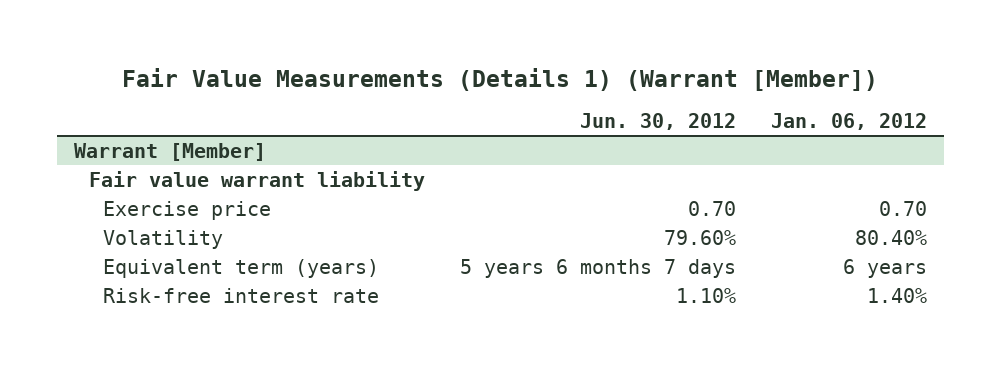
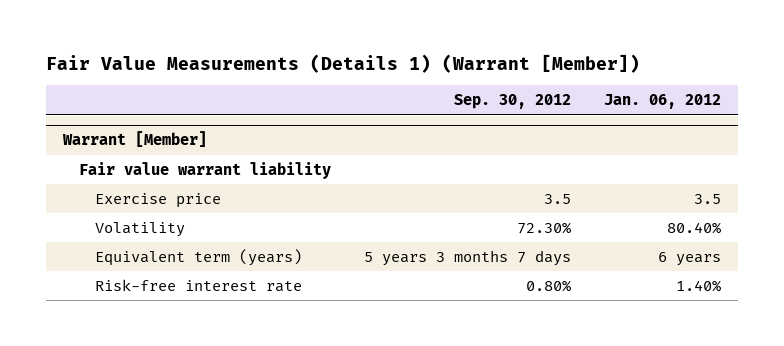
[579,112,736,130] Jun. 30, 2012 -> none
none -> [454,94,572,110] Sep. 30, 2012
[878,200,927,216] 0.70 -> [694,194,722,205] 3.5

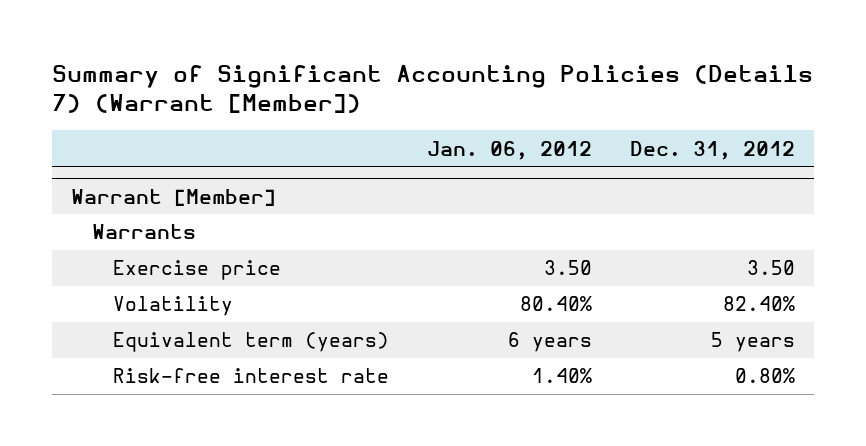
[46,53,641,73] Fair Value Measurements (Details 1) (Warrant [Member]) -> [52,64,814,114] Summary of Significant Accounting Policies (Details 7) (Warrant [Member])
[454,94,572,110] Sep. 30, 2012 -> none
none -> [630,140,796,160] Dec. 31, 2012
[79,162,332,180] Fair value warrant liability -> [92,224,197,240] Warrants
[694,194,722,205] 3.5 -> [544,260,593,276] 3.50

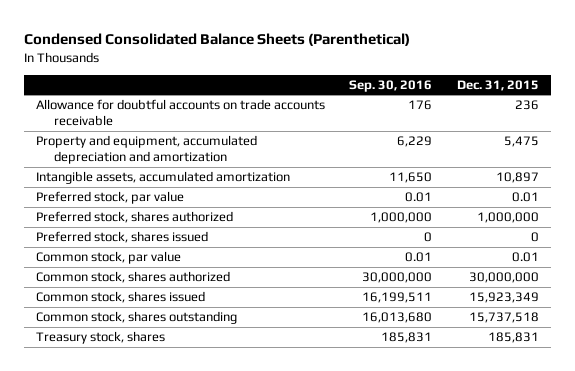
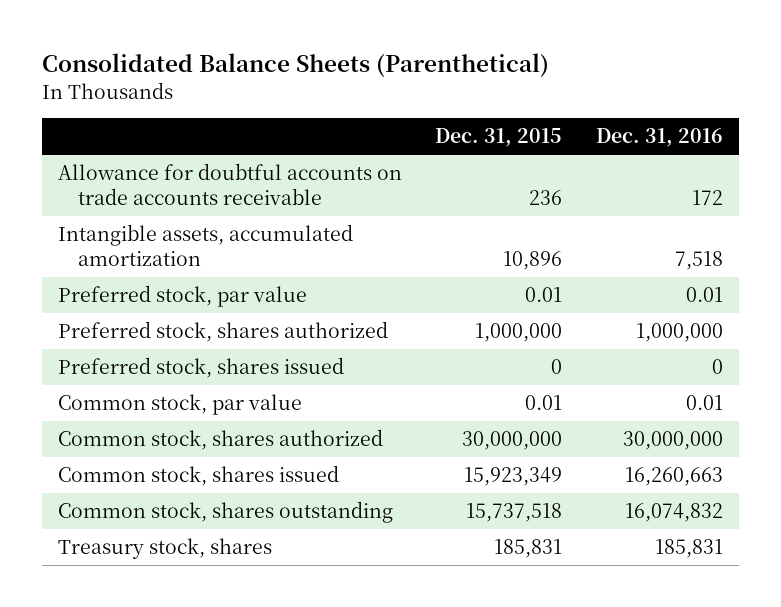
[24,33,411,47] Condensed Consolidated Balance Sheets (Parenthetical) -> [41,53,549,78] Consolidated Balance Sheets (Parenthetical)
[349,79,433,92] Sep. 30, 2016 -> none
none -> [595,128,723,148] Dec. 31, 2016
[36,135,258,165] Property and equipment, accumulated depreciation and amortization -> none
[495,172,539,184] 10,897 -> [503,251,563,271] 10,896

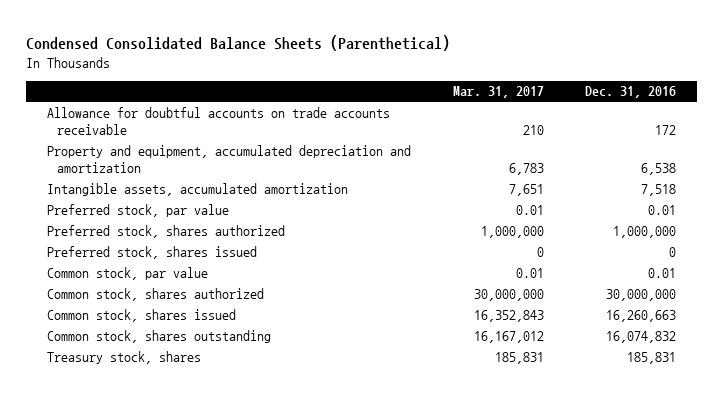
[41,53,549,78] Consolidated Balance Sheets (Parenthetical) -> [25,34,450,51] Condensed Consolidated Balance Sheets (Parenthetical)
[435,128,563,148] Dec. 31, 2015 -> none
none -> [452,86,544,99] Mar. 31, 2017
none -> [46,144,411,174] Property and equipment, accumulated depreciation and amortization

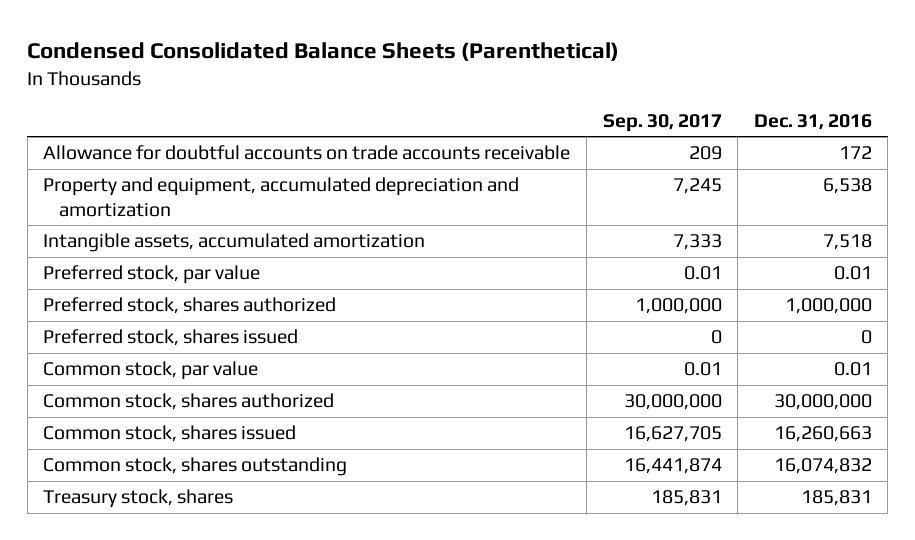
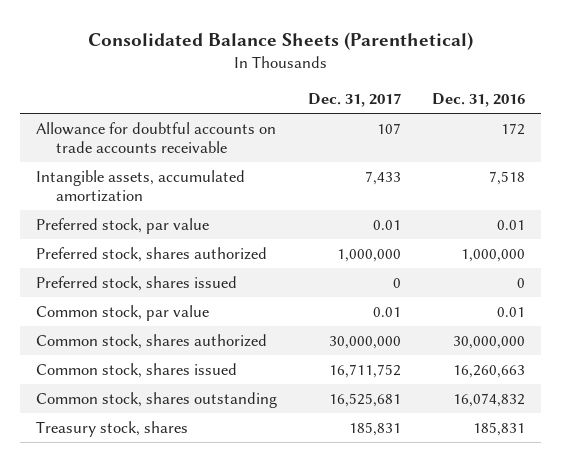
[27,41,620,61] Condensed Consolidated Balance Sheets (Parenthetical) -> [87,31,473,50] Consolidated Balance Sheets (Parenthetical)
[602,113,722,132] Sep. 30, 2017 -> none
none -> [308,93,402,108] Dec. 31, 2017
[43,177,520,217] Property and equipment, accumulated depreciation and amortization -> none

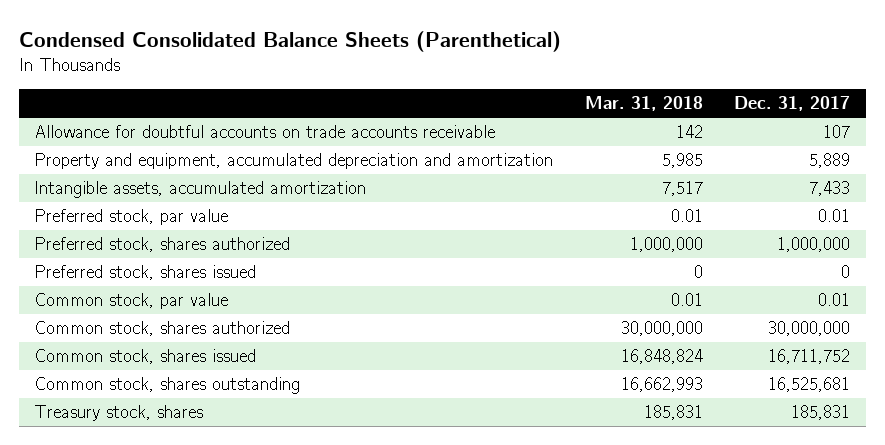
[87,31,473,50] Consolidated Balance Sheets (Parenthetical) -> [18,30,561,52] Condensed Consolidated Balance Sheets (Parenthetical)
[432,93,526,108] Dec. 31, 2016 -> none
none -> [584,96,703,112] Mar. 31, 2018
none -> [34,153,554,170] Property and equipment, accumulated depreciation and amortization

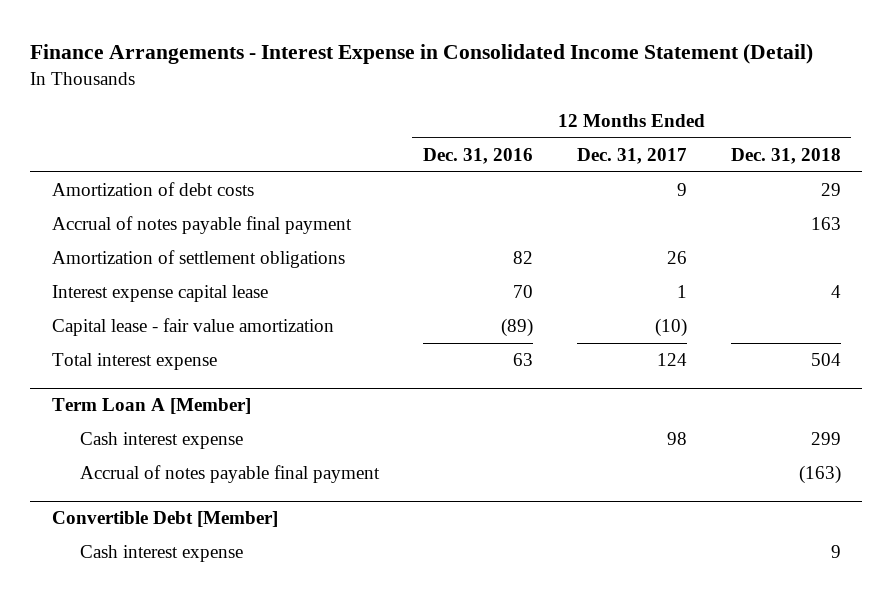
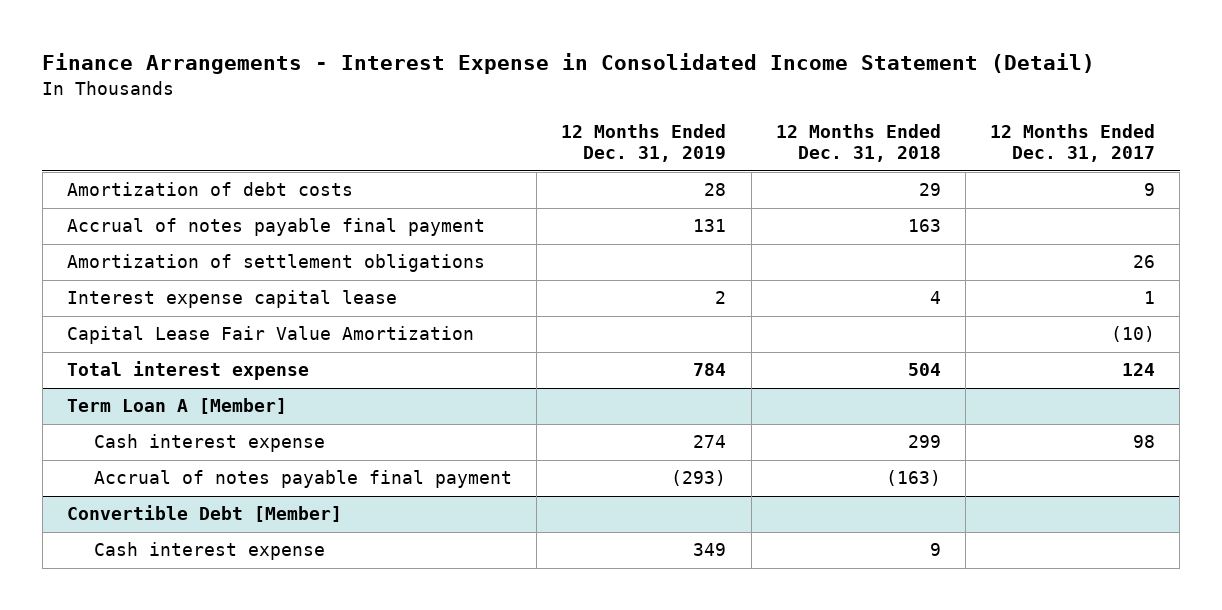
[422,147,533,164] Dec. 31, 2016 -> none
none -> [561,123,727,163] 12 Months Ended Dec. 31, 2019
[51,318,334,337] Capital lease - fair value amortization -> [66,326,474,345] Capital Lease Fair Value Amortization

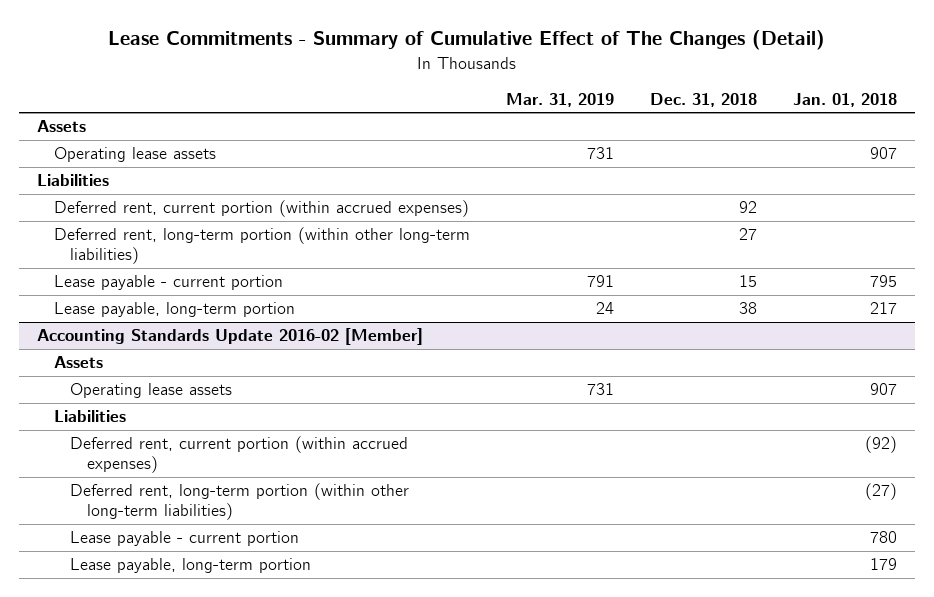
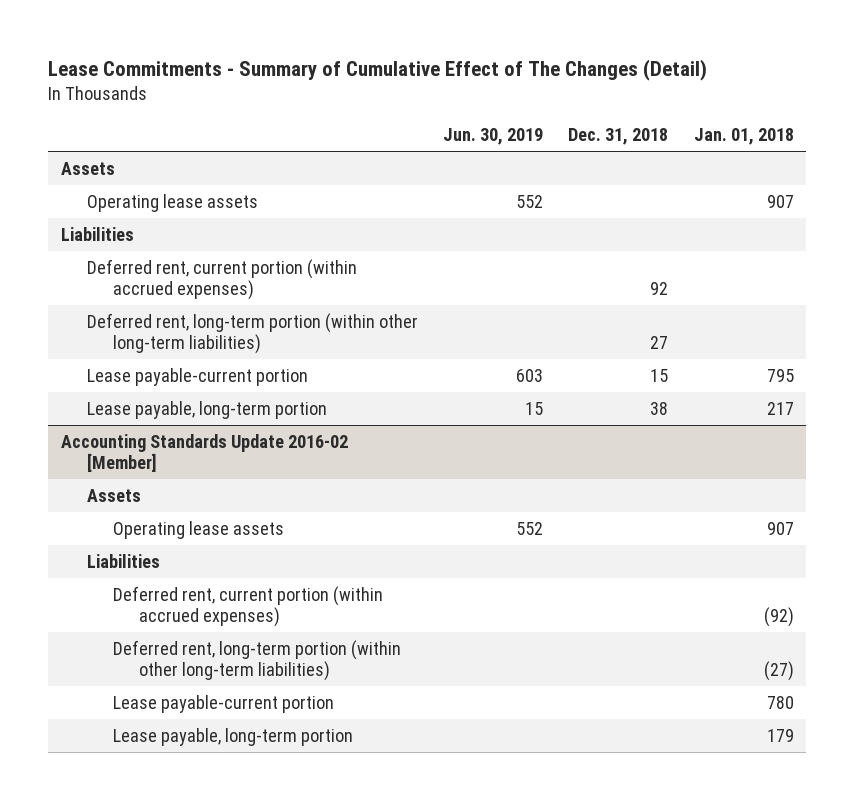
[505,92,614,107] Mar. 31, 2019 -> none
none -> [443,127,544,145] Jun. 30, 2019
[53,275,283,291] Lease payable - current portion -> [86,368,308,387] Lease payable-current portion
[70,531,300,547] Lease payable - current portion -> [112,695,334,714] Lease payable-current portion

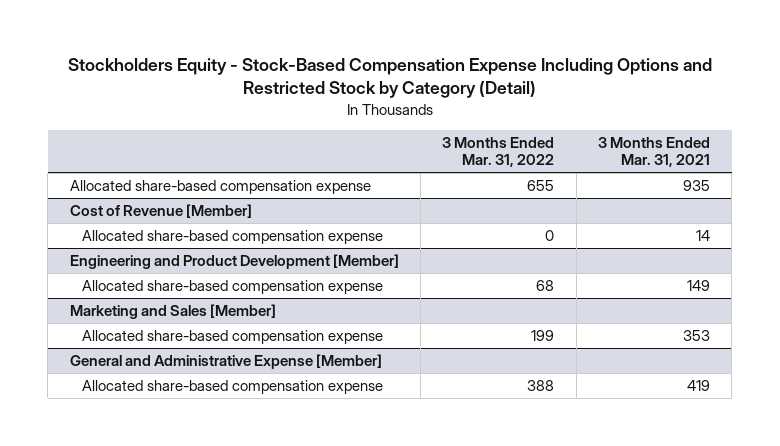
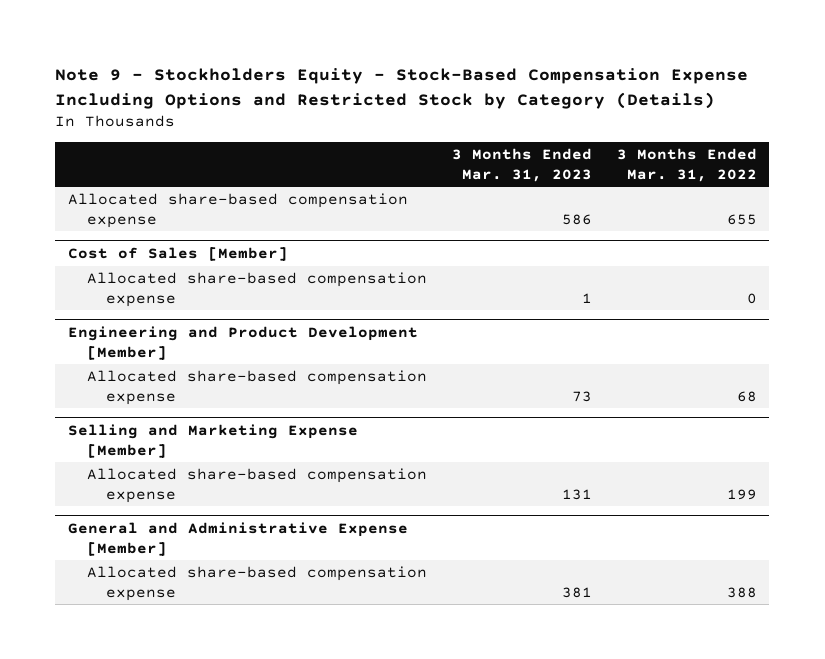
[67,58,712,99] Stockholders Equity - Stock-Based Compensation Expense Including Options and Restricted Stock by Category (Detail) -> [55,68,749,109] Note 9 - Stockholders Equity - Stock-Based Compensation Expense Including Options and Restricted Stock by Category (Details)
[598,136,711,168] 3 Months Ended Mar. 31, 2021 -> none
none -> [451,148,592,182] 3 Months Ended Mar. 31, 2023
[69,204,252,219] Cost of Revenue [Member] -> [67,246,288,261] Cost of Sales [Member]
[69,304,276,320] Marketing and Sales [Member] -> [67,423,358,458] Selling and Marketing Expense [Member]

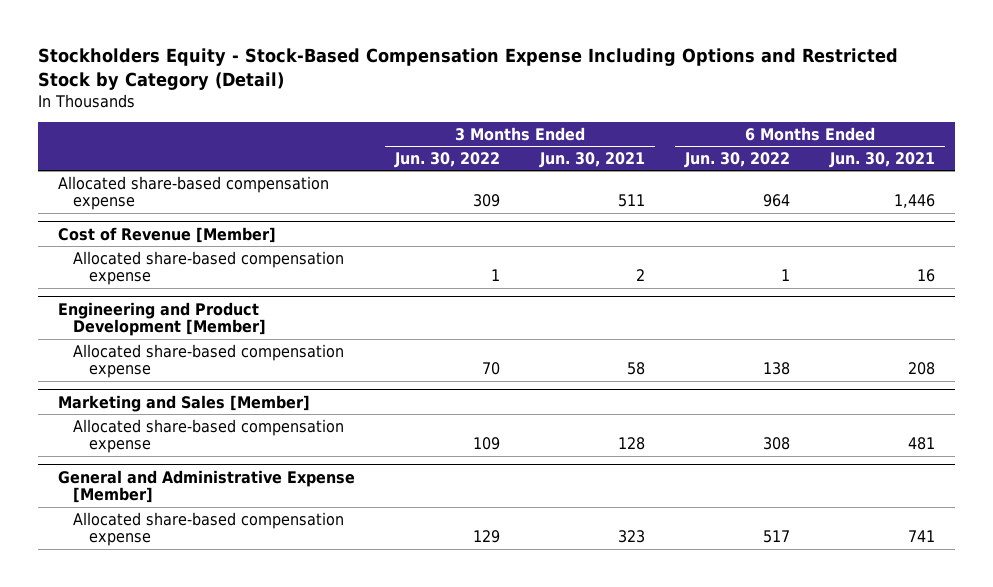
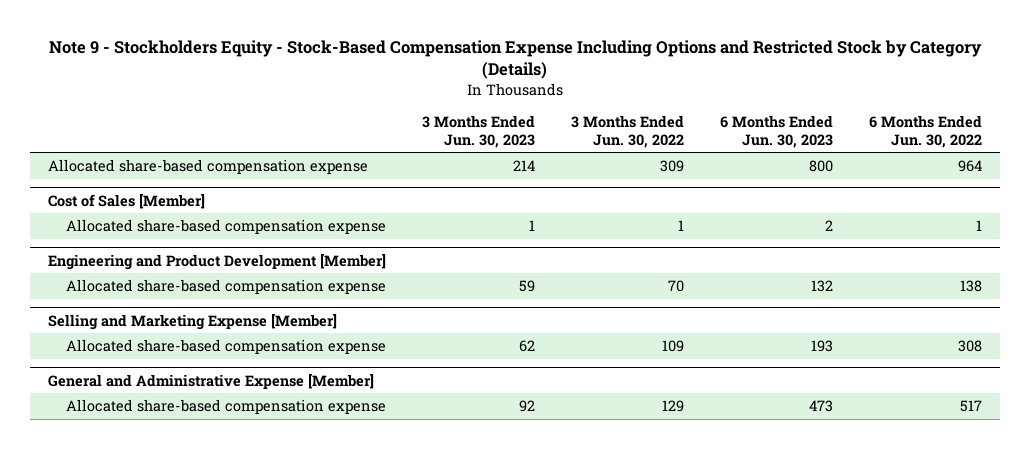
[38,48,899,90] Stockholders Equity - Stock-Based Compensation Expense Including Options and Restricted Stock by Category (Detail) -> [49,39,983,80] Note 9 - Stockholders Equity - Stock-Based Compensation Expense Including Options and Restricted Stock by Category (Details)
[539,151,646,168] Jun. 30, 2021 -> none
[829,151,936,168] Jun. 30, 2021 -> none
none -> [422,115,536,148] 3 Months Ended Jun. 30, 2023
none -> [719,115,833,148] 6 Months Ended Jun. 30, 2023
[58,226,277,243] Cost of Revenue [Member] -> [48,193,206,209] Cost of Sales [Member]
[58,394,311,412] Marketing and Sales [Member] -> [48,313,338,330] Selling and Marketing Expense [Member]

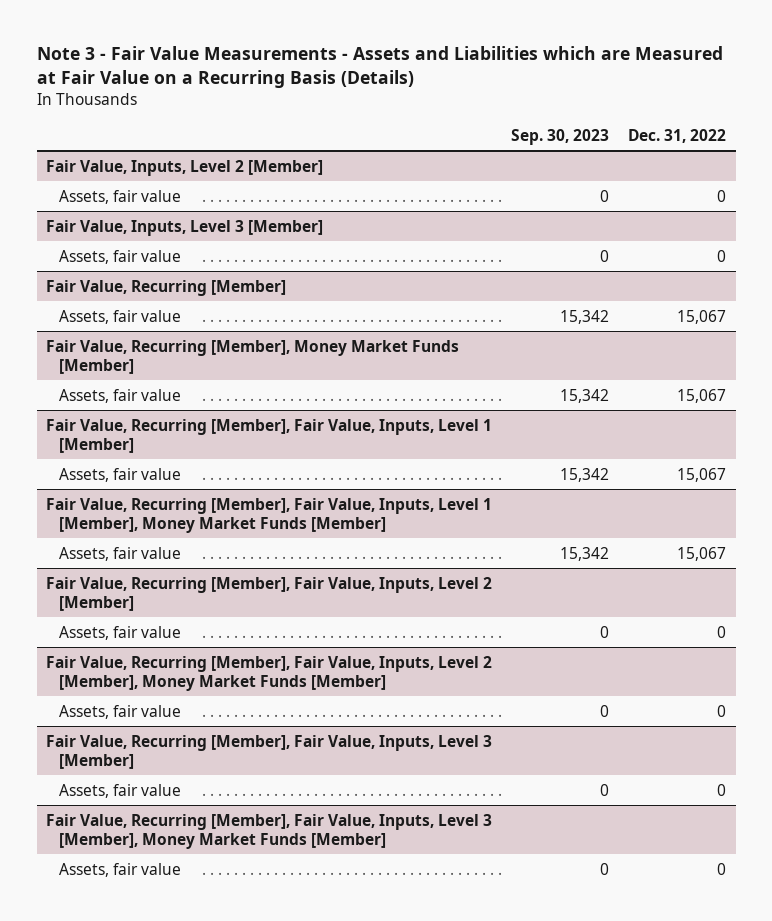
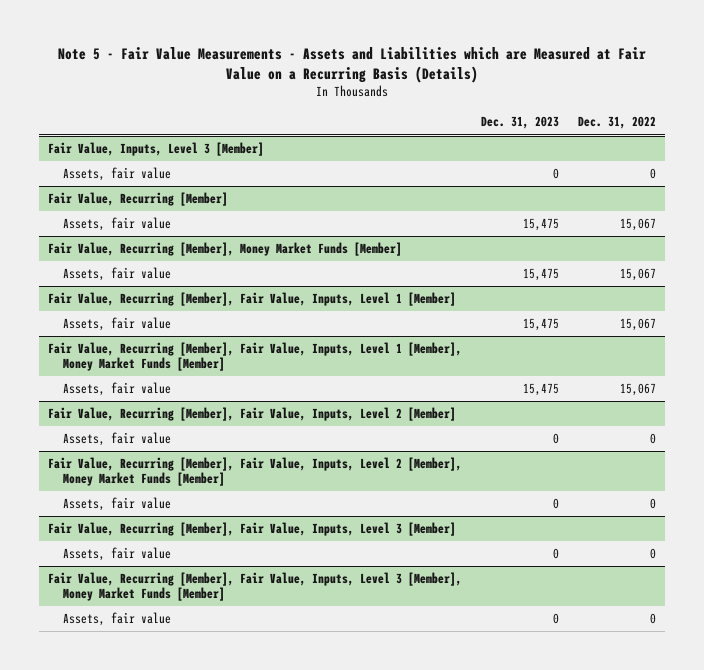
[36,46,723,89] Note 3 - Fair Value Measurements - Assets and Liabilities which are Measured at Fair Value on a Recurring Basis (Details) -> [58,46,647,83] Note 5 - Fair Value Measurements - Assets and Liabilities which are Measured at Fair Value on a Recurring Basis (Details)
[511,129,610,146] Sep. 30, 2023 -> none
none -> [481,116,560,130] Dec. 31, 2023
[46,159,324,176] Fair Value, Inputs, Level 2 [Member] -> none
[59,189,182,204] Assets, fair value -> none

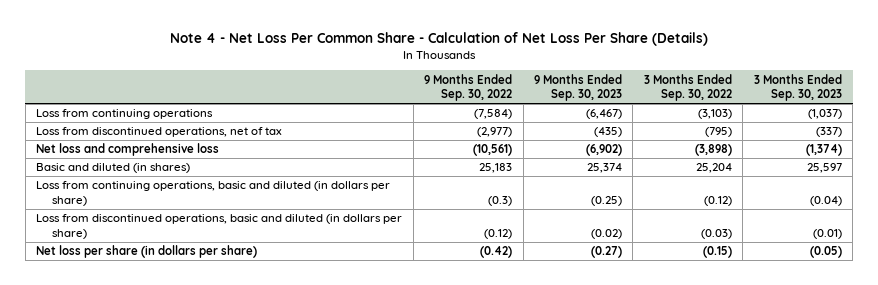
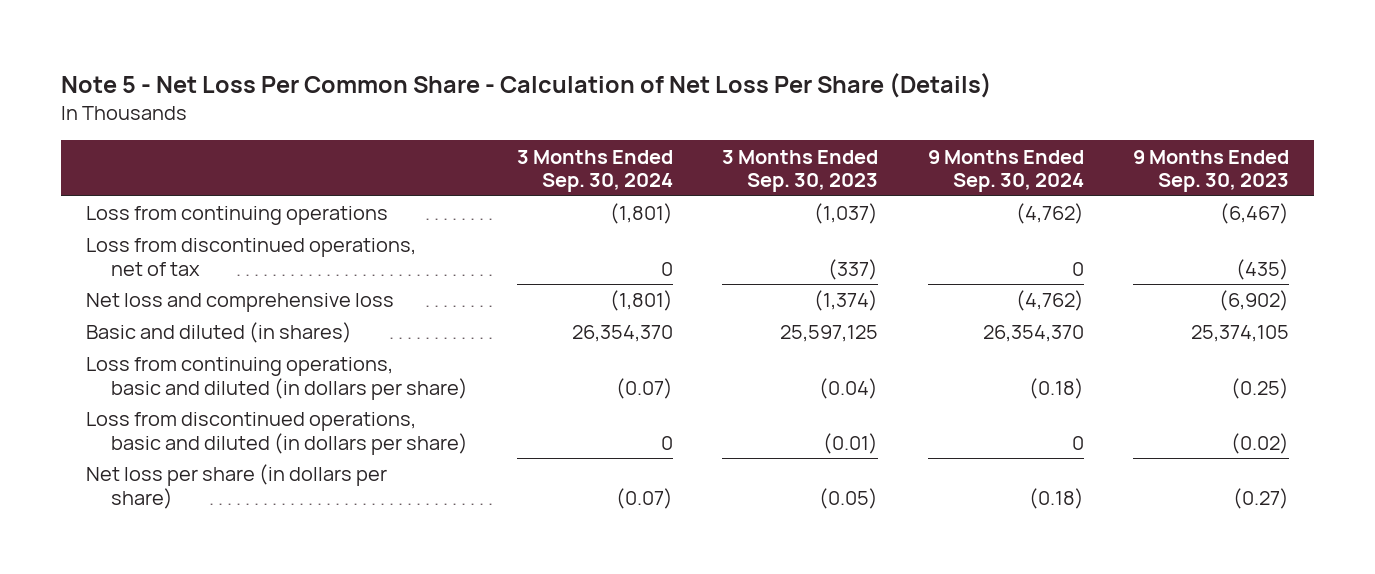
[170,32,709,47] Note 4 - Net Loss Per Common Share - Calculation of Net Loss Per Share (Details) -> [61,72,993,98] Note 5 - Net Loss Per Common Share - Calculation of Net Loss Per Share (Details)
[424,73,513,102] 9 Months Ended Sep. 30, 2022 -> none
[643,73,732,102] 3 Months Ended Sep. 30, 2022 -> none
none -> [517,149,674,193] 3 Months Ended Sep. 30, 2024
none -> [927,149,1084,193] 9 Months Ended Sep. 30, 2024
[587,163,623,174] 25,374 -> [1191,325,1290,343] 25,374,105
[806,163,842,174] 25,597 -> [780,325,879,343] 25,597,125

